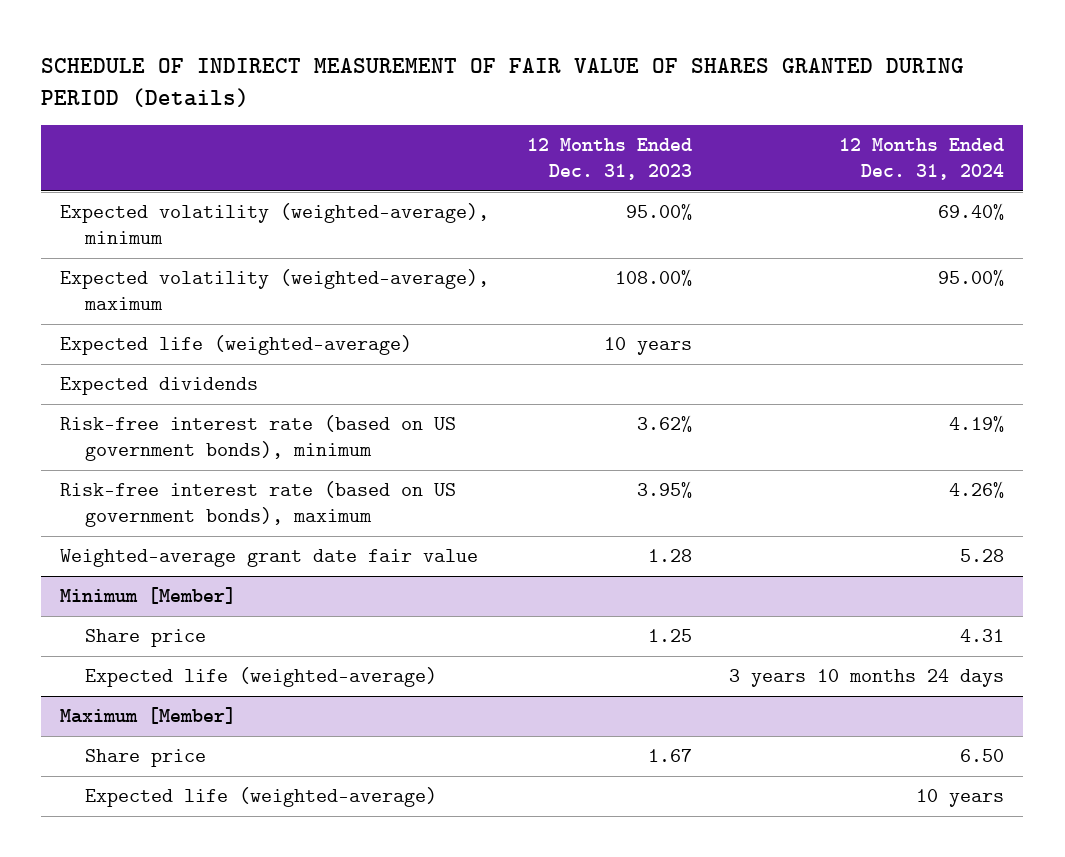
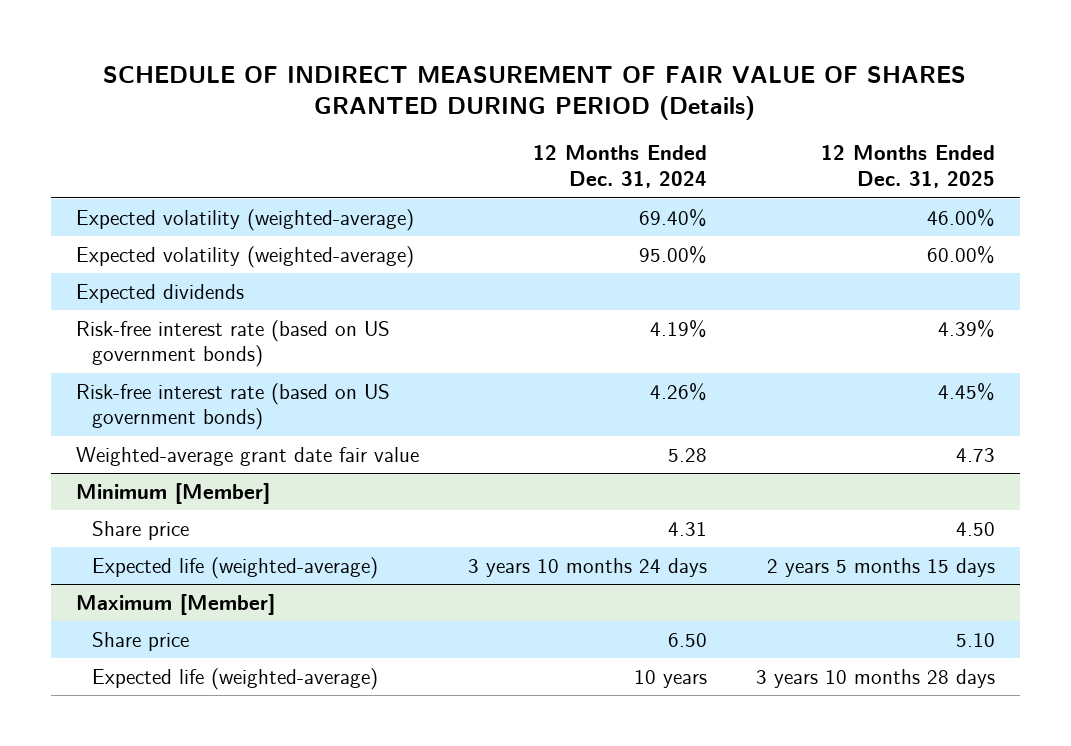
[526,138,692,181] 12 Months Ended Dec. 31, 2023 -> none
none -> [821,145,996,189] 12 Months Ended Dec. 31, 2025
[60,335,413,356] Expected life (weighted-average) -> none
[60,203,490,245] Expected volatility (weighted-average), minimum -> [75,208,414,231] Expected volatility (weighted-average)
[60,269,490,311] Expected volatility (weighted-average), maximum -> [75,245,414,268] Expected volatility (weighted-average)
[60,415,457,462] Risk-free interest rate (based on US government bonds), minimum -> [75,319,390,368] Risk-free interest rate (based on US government bonds)
[60,481,457,528] Risk-free interest rate (based on US government bonds), maximum -> [75,382,390,431] Risk-free interest rate (based on US government bonds)

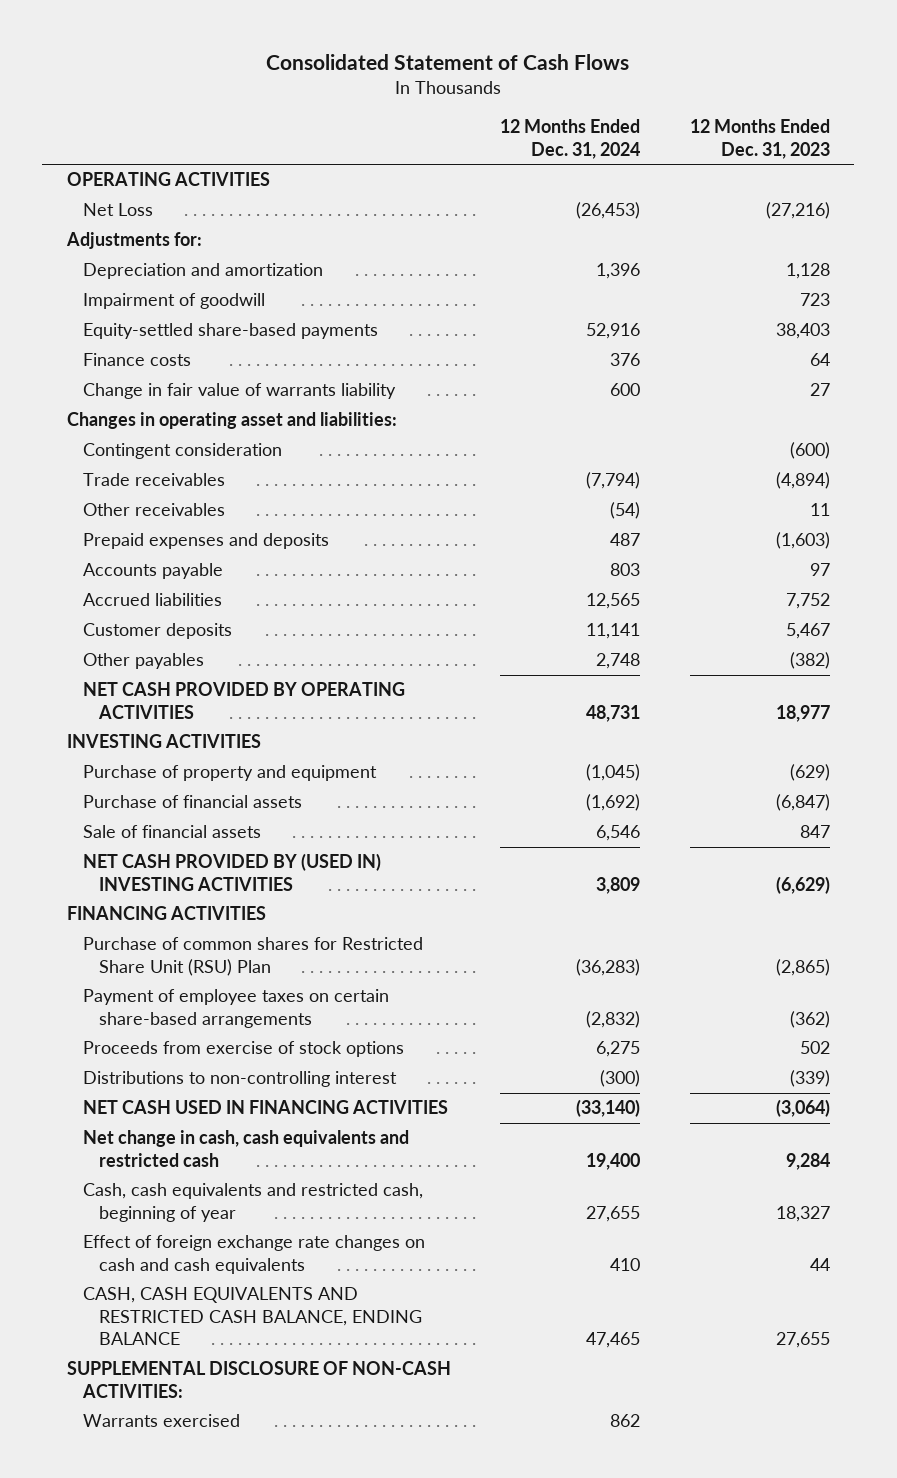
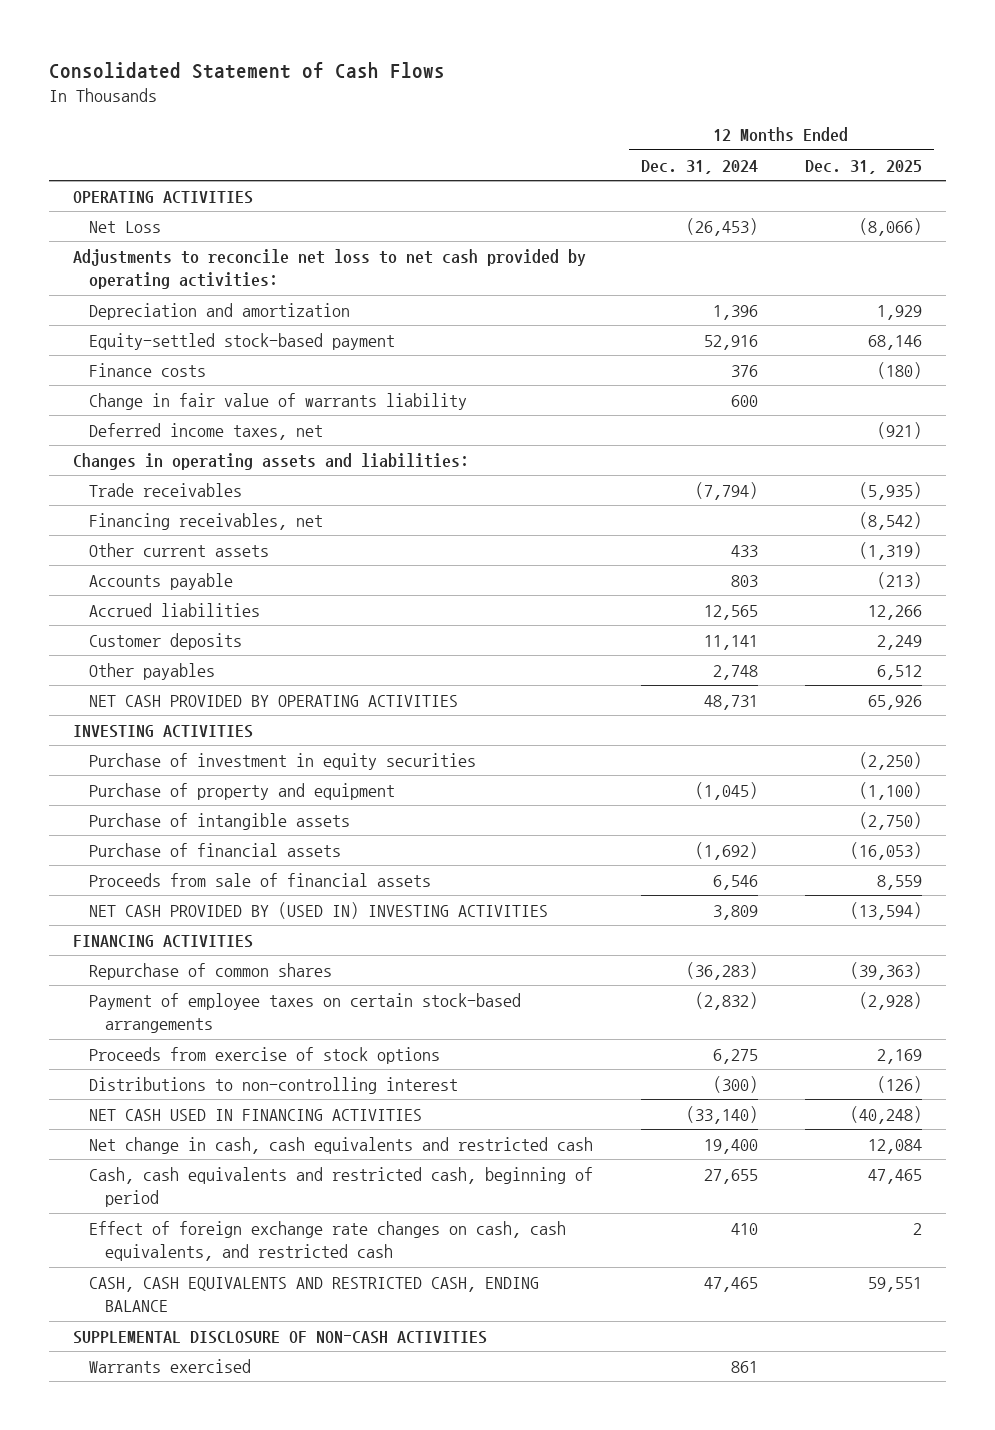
[689,119,830,159] 12 Months Ended Dec. 31, 2023 -> none
none -> [805,159,923,174] Dec. 31, 2025
[66,232,203,250] Adjustments for: -> [73,248,587,290] Adjustments to reconcile net loss to net cash provided by operating activities:
[82,293,265,310] Impairment of goodwill -> none
[82,323,378,340] Equity-settled share-based payments -> [89,332,396,350] Equity-settled stock-based payment
[82,443,282,460] Contingent consideration -> none
none -> [89,422,324,440] Deferred income taxes, net
[67,412,398,430] Changes in operating asset and liabilities: -> [73,452,470,470] Changes in operating assets and liabilities:
[82,503,225,517] Other receivables -> none
[82,533,329,550] Prepaid expenses and deposits -> none
none -> [89,512,324,530] Financing receivables, net
none -> [89,542,270,557] Other current assets
none -> [89,752,477,770] Purchase of investment in equity securities
none -> [89,812,351,830] Purchase of intangible assets
[82,825,261,839] Sale of financial assets -> [89,872,432,887] Proceeds from sale of financial assets
[82,937,423,976] Purchase of common shares for Restricted Share Unit (RSU) Plan -> [89,962,333,980] Repurchase of common shares
[82,989,389,1028] Payment of employee taxes on certain share-based arrangements -> [89,992,522,1034] Payment of employee taxes on certain stock-based arrangements
[82,1183,423,1222] Cash, cash equivalents and restricted cash, beginning of year -> [89,1166,594,1208] Cash, cash equivalents and restricted cash, beginning of period
[82,1235,425,1274] Effect of foreign exchange rate changes on cash and cash equivalents -> [89,1220,567,1262] Effect of foreign exchange rate changes on cash, cash equivalents, and restricted cash
[82,1287,422,1345] CASH, CASH EQUIVALENTS AND RESTRICTED CASH BALANCE, ENDING BALANCE -> [89,1276,540,1313] CASH, CASH EQUIVALENTS AND RESTRICTED CASH, ENDING BALANCE
[67,1361,452,1398] SUPPLEMENTAL DISCLOSURE OF NON-CASH ACTIVITIES: -> [73,1330,488,1344] SUPPLEMENTAL DISCLOSURE OF NON-CASH ACTIVITIES
[610,1414,641,1428] 862 -> [730,1360,758,1373] 861

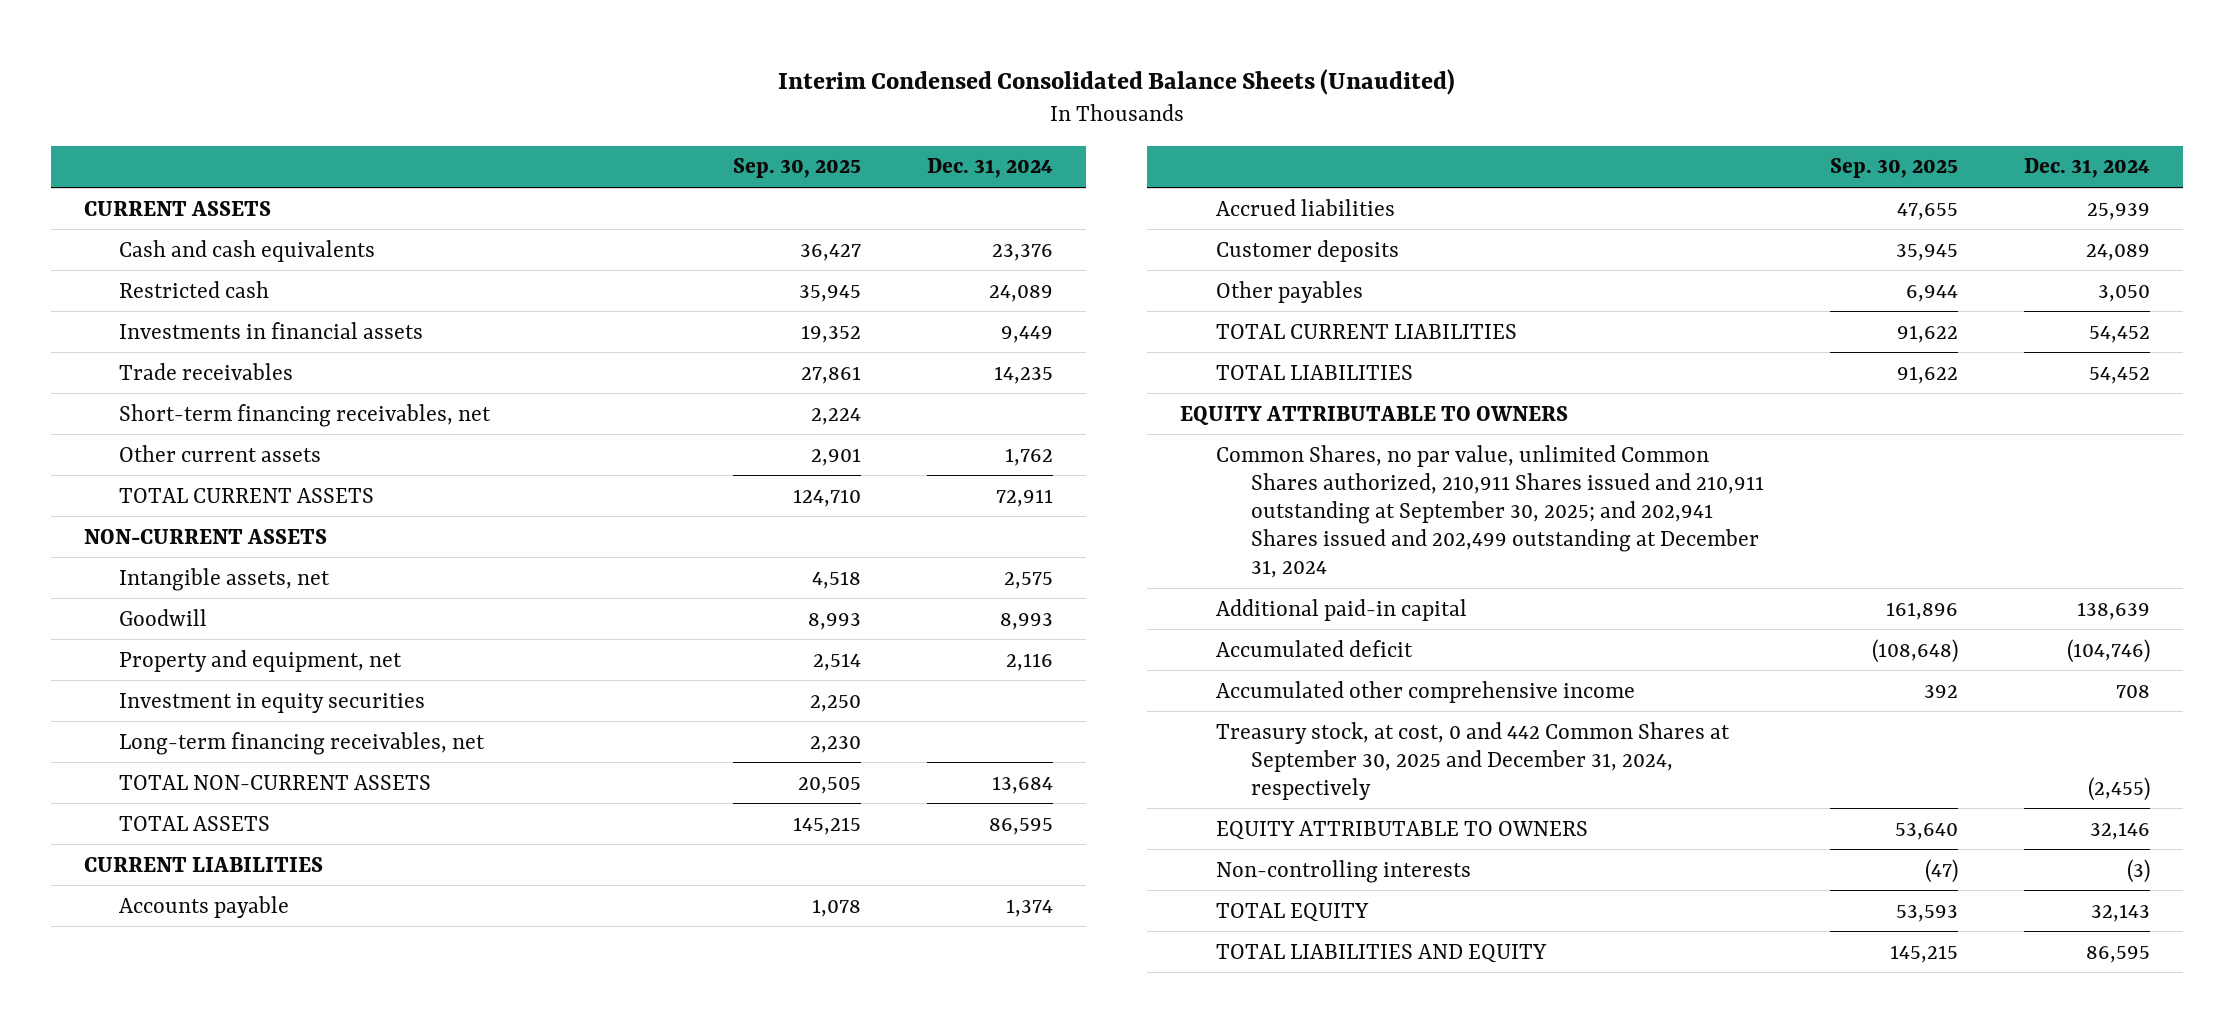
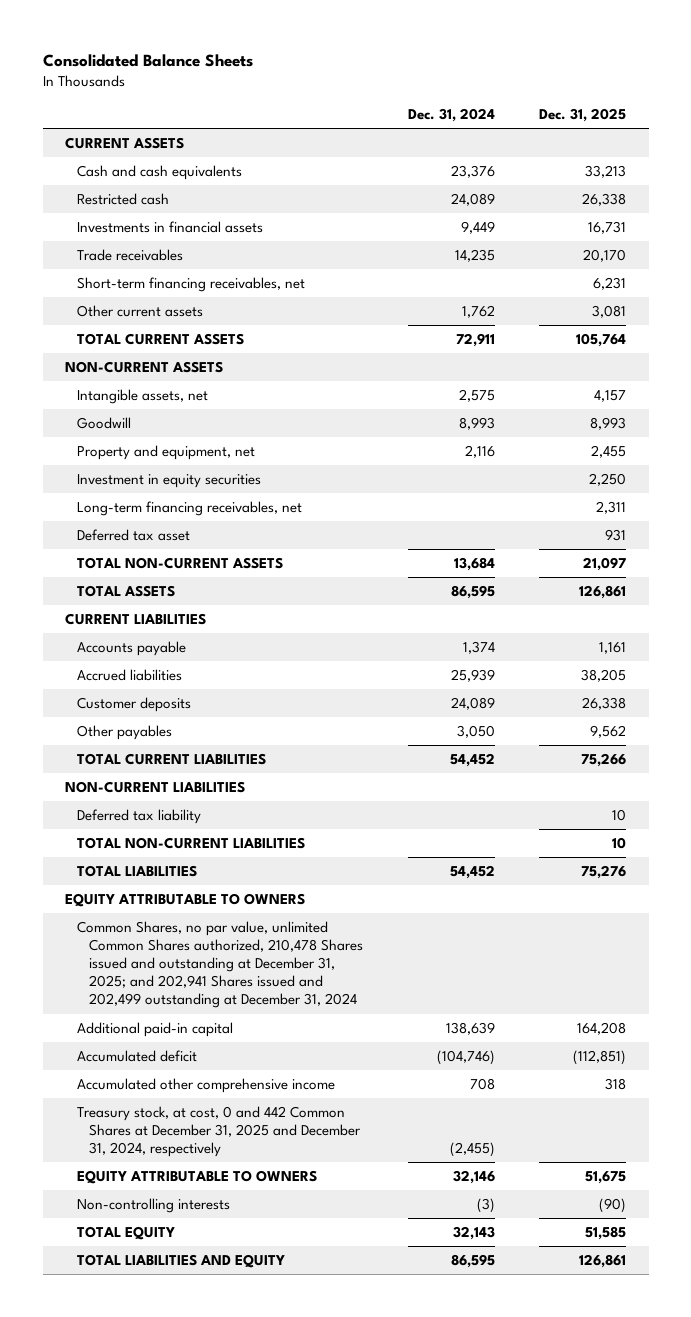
[777,68,1455,95] Interim Condensed Consolidated Balance Sheets (Unaudited) -> [42,53,253,67] Consolidated Balance Sheets
[733,158,862,179] Sep. 30, 2025 -> none
none -> [539,108,627,123] Dec. 31, 2025
none -> [77,528,191,541] Deferred tax asset
none -> [64,780,245,793] NON-CURRENT LIABILITIES
none -> [77,808,202,824] Deferred tax liability
none -> [77,836,306,849] TOTAL NON-CURRENT LIABILITIES
[1215,444,1764,578] Common Shares, no par value, unlimited Common Shares authorized, 210,911 Shares issued and 210,911 outstanding at September 30, 2025; and 202,941 Shares issued and 202,499 outstanding at December 31, 2024 -> [77,920,364,1009] Common Shares, no par value, unlimited Common Shares authorized, 210,478 Shares issued and outstanding at December 31, 2025; and 202,941 Shares issued and 202,499 outstanding at December 31, 2024
[1215,721,1730,800] Treasury stock, at cost, 0 and 442 Common Shares at September 30, 2025 and December 31, 2024, respectively -> [77,1105,362,1158] Treasury stock, at cost, 0 and 442 Common Shares at December 31, 2025 and December 31, 2024, respectively

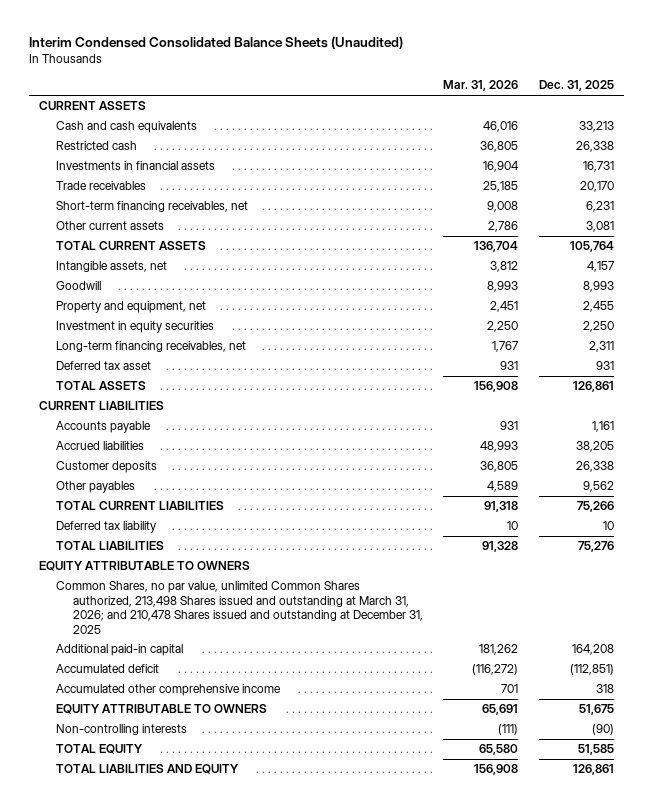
[42,53,253,67] Consolidated Balance Sheets -> [28,35,403,49] Interim Condensed Consolidated Balance Sheets (Unaudited)
[407,108,495,123] Dec. 31, 2024 -> none
none -> [443,80,519,92] Mar. 31, 2026
[64,360,223,373] NON-CURRENT ASSETS -> none
[77,556,284,569] TOTAL NON-CURRENT ASSETS -> none
[64,780,245,793] NON-CURRENT LIABILITIES -> none
[77,836,306,849] TOTAL NON-CURRENT LIABILITIES -> none
[77,920,364,1009] Common Shares, no par value, unlimited Common Shares authorized, 210,478 Shares issued and outstanding at December 31, 2025; and 202,941 Shares issued and 202,499 outstanding at December 31, 2024 -> [55,581,423,634] Common Shares, no par value, unlimited Common Shares authorized, 213,498 Shares issued and outstanding at March 31, 2026; and 210,478 Shares issued and outstanding at December 31, 2025
[77,1105,362,1158] Treasury stock, at cost, 0 and 442 Common Shares at December 31, 2025 and December 31, 2024, respectively -> none

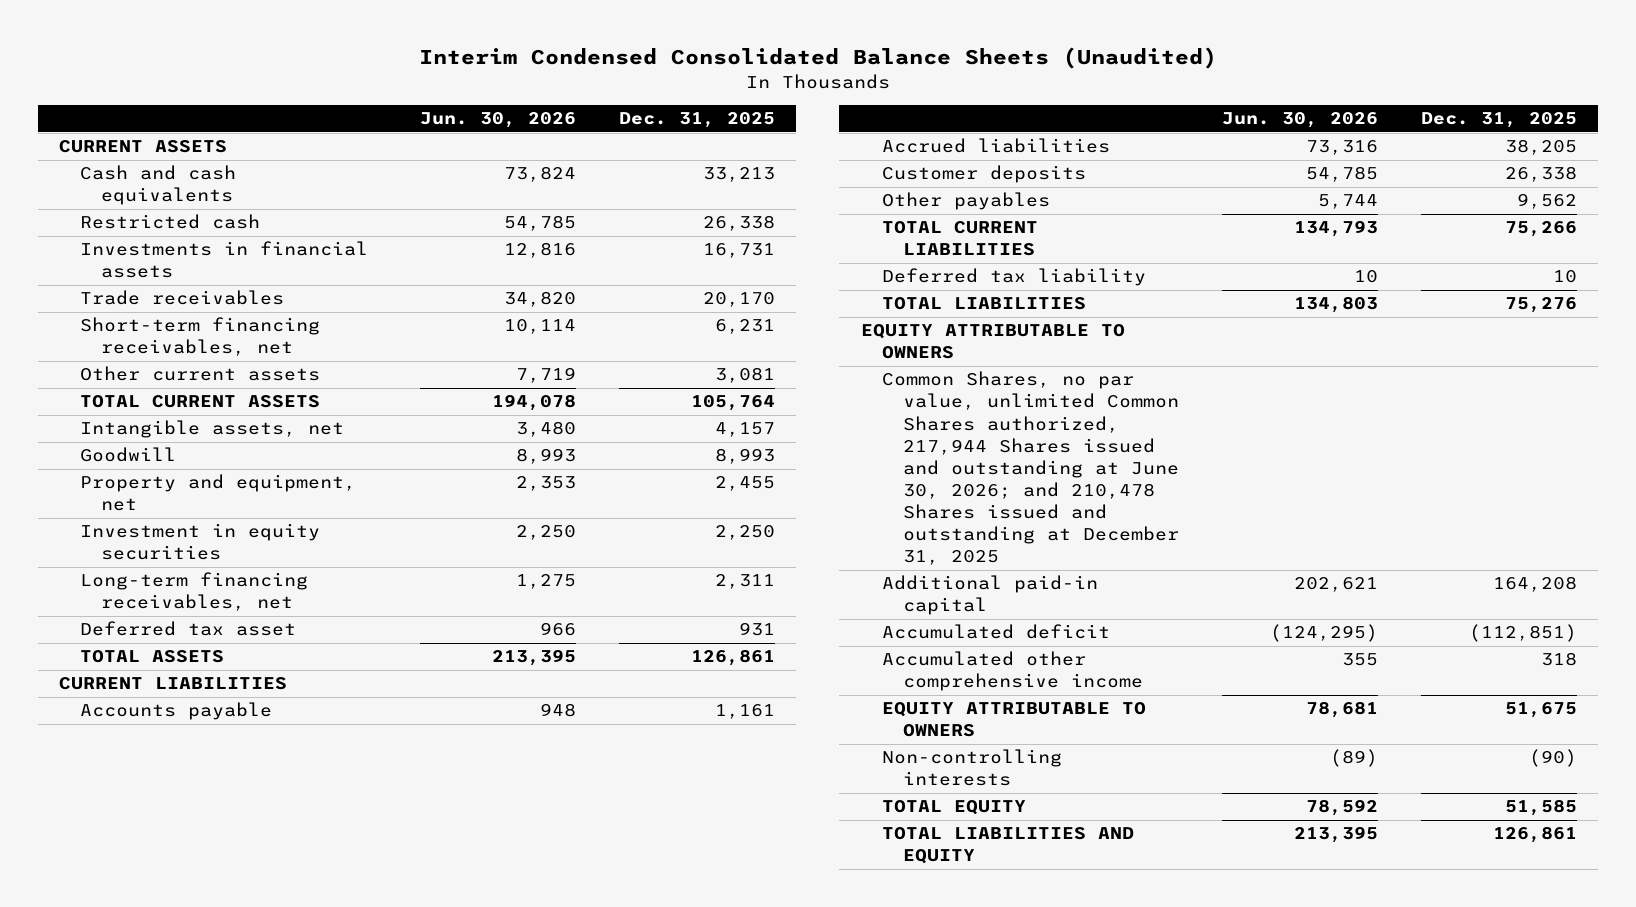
[443,80,519,92] Mar. 31, 2026 -> none
none -> [420,112,577,129] Jun. 30, 2026
[55,581,423,634] Common Shares, no par value, unlimited Common Shares authorized, 213,498 Shares issued and outstanding at March 31, 2026; and 210,478 Shares issued and outstanding at December 31, 2025 -> [881,371,1179,566] Common Shares, no par value, unlimited Common Shares authorized, 217,944 Shares issued and outstanding at June 30, 2026; and 210,478 Shares issued and outstanding at December 31, 2025

